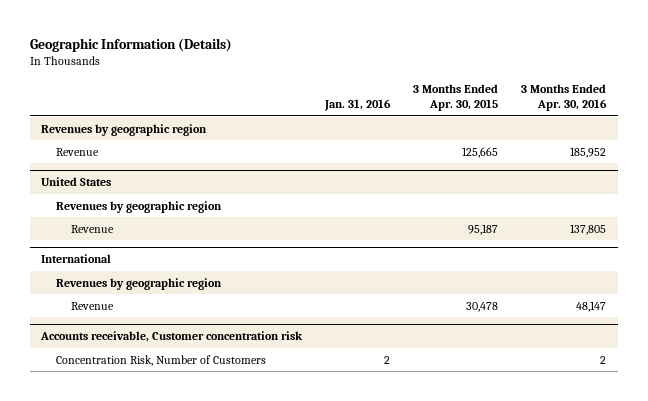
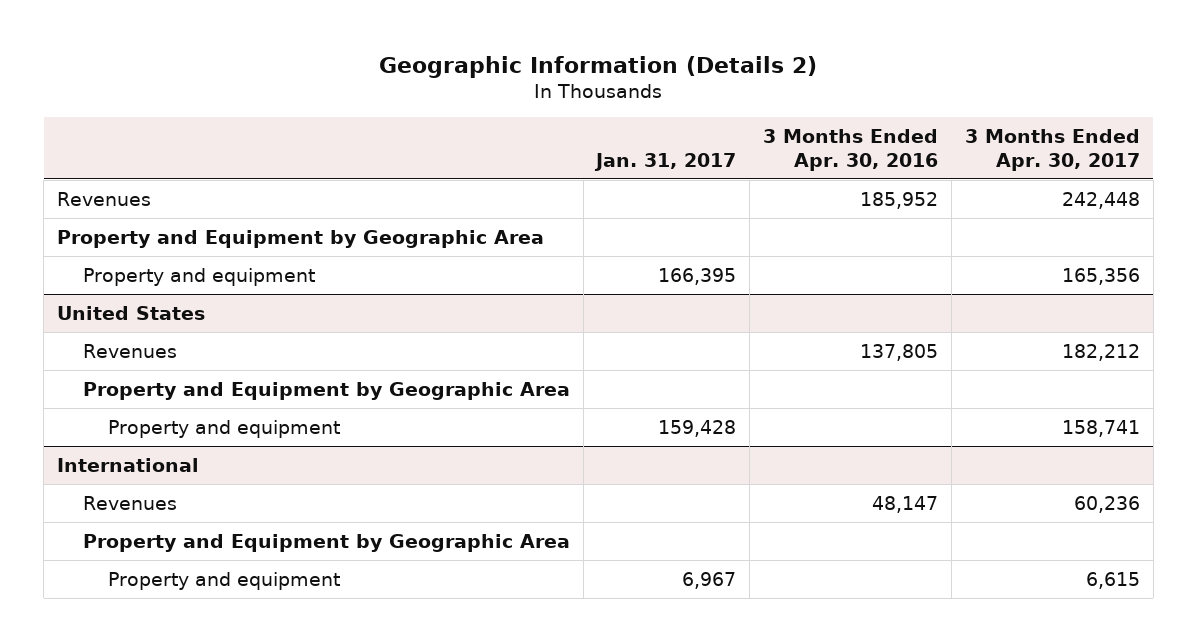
[29,37,232,52] Geographic Information (Details) -> [379,55,818,78] Geographic Information (Details 2)
[324,99,392,112] Jan. 31, 2016 -> none
[413,83,499,112] 3 Months Ended Apr. 30, 2015 -> none
none -> [594,152,737,171] Jan. 31, 2017
none -> [964,128,1140,171] 3 Months Ended Apr. 30, 2017
[41,123,208,136] Revenues by geographic region -> none
[56,147,100,156] Revenue -> [57,191,152,206] Revenues
none -> [57,229,545,248] Property and Equipment by Geographic Area
none -> [82,267,315,286] Property and equipment
[56,200,223,213] Revenues by geographic region -> none
[70,224,114,233] Revenue -> [82,343,177,358] Revenues
none -> [82,381,570,400] Property and Equipment by Geographic Area
none -> [108,419,341,438] Property and equipment
[56,277,223,290] Revenues by geographic region -> none
[40,331,304,343] Accounts receivable, Customer concentration risk -> none
[56,354,267,366] Concentration Risk, Number of Customers -> none
[70,301,114,310] Revenue -> [82,495,177,510] Revenues
none -> [82,533,570,552] Property and Equipment by Geographic Area
none -> [108,571,341,590] Property and equipment

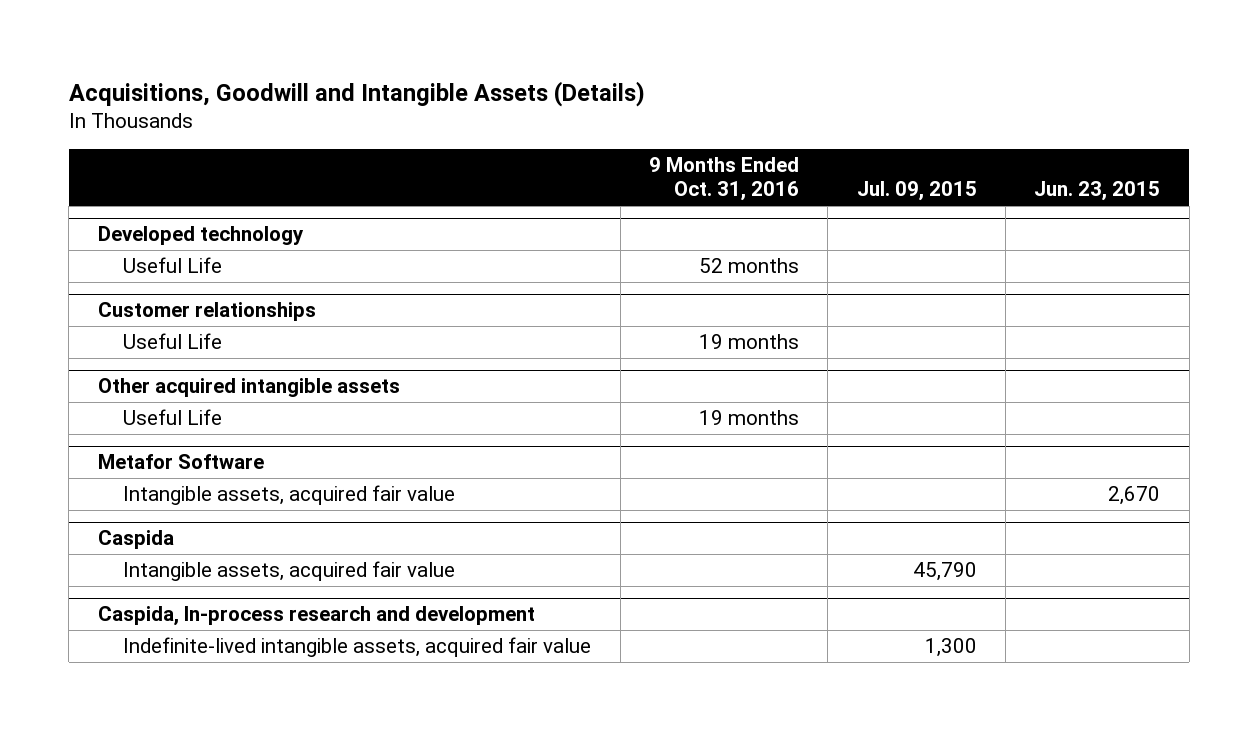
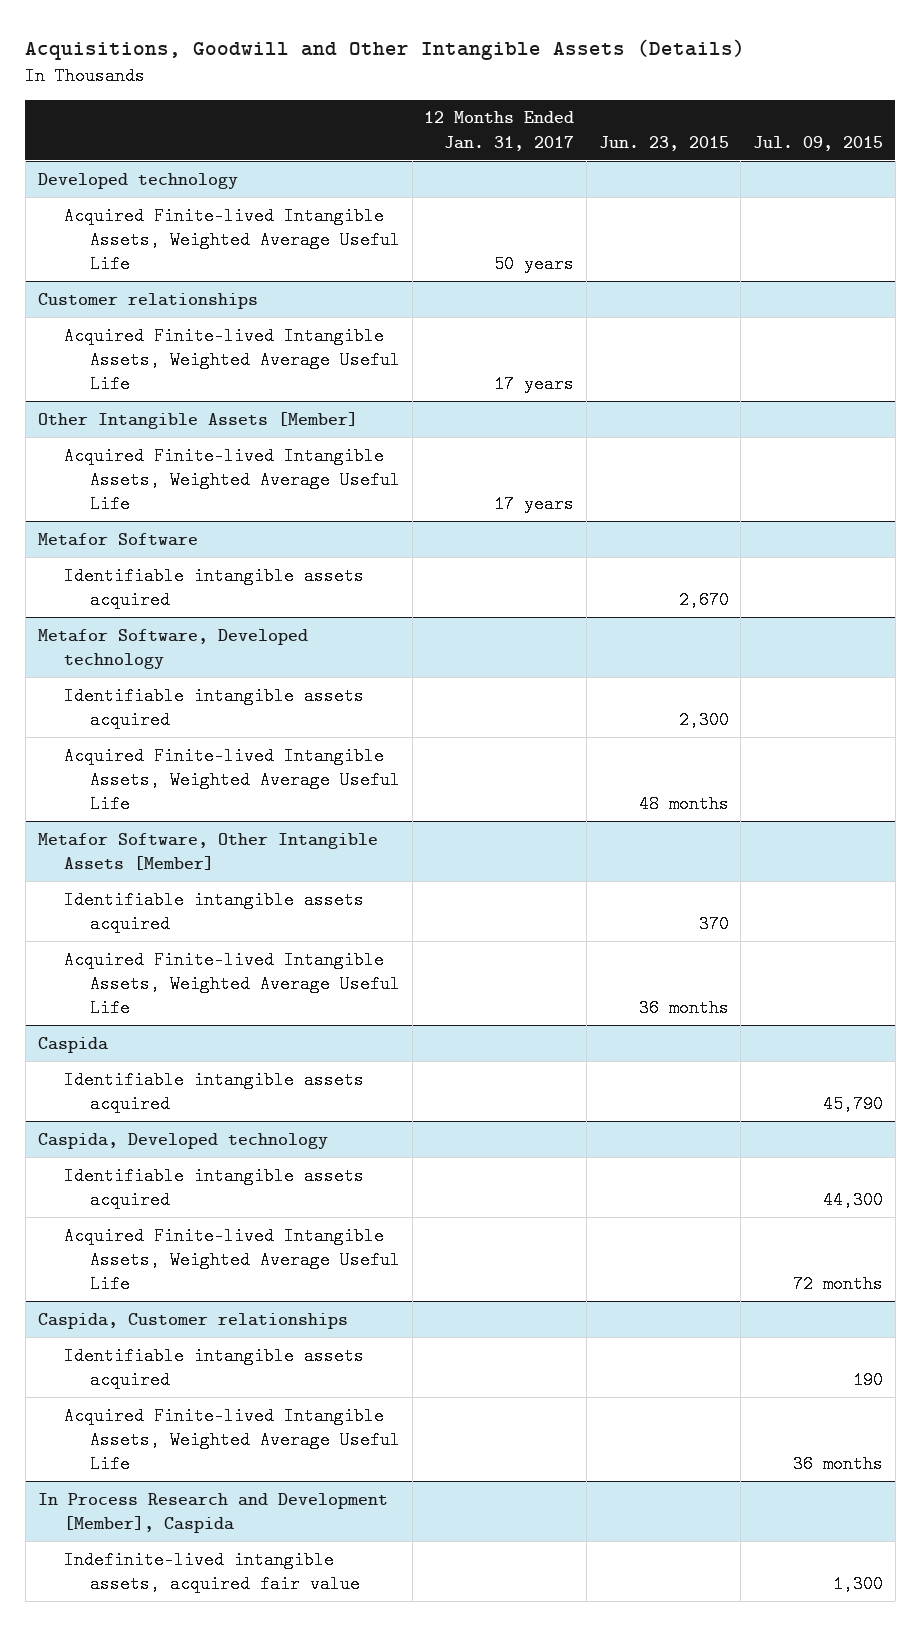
[68,80,645,107] Acquisitions, Goodwill and Intangible Assets (Details) -> [25,38,746,60] Acquisitions, Goodwill and Other Intangible Assets (Details)
[648,157,799,202] 9 Months Ended Oct. 31, 2016 -> none
none -> [424,111,575,151] 12 Months Ended Jan. 31, 2017
[123,257,223,274] Useful Life -> [63,206,401,274] Acquired Finite-lived Intangible Assets, Weighted Average Useful Life
[123,333,223,350] Useful Life -> [63,326,401,394] Acquired Finite-lived Intangible Assets, Weighted Average Useful Life
[97,378,400,398] Other acquired intangible assets -> [37,411,358,429] Other Intangible Assets [Member]
[123,409,223,426] Useful Life -> [63,446,401,514] Acquired Finite-lived Intangible Assets, Weighted Average Useful Life
[123,485,456,506] Intangible assets, acquired fair value -> [63,566,364,610] Identifiable intangible assets acquired
none -> [37,628,308,670] Metafor Software, Developed technology
none -> [63,686,364,730] Identifiable intangible assets acquired
none -> [63,746,401,814] Acquired Finite-lived Intangible Assets, Weighted Average Useful Life
none -> [37,832,378,871] Metafor Software, Other Intangible Assets [Member]
none -> [63,890,364,934] Identifiable intangible assets acquired
none -> [63,950,401,1018] Acquired Finite-lived Intangible Assets, Weighted Average Useful Life
[123,561,456,582] Intangible assets, acquired fair value -> [63,1070,364,1114] Identifiable intangible assets acquired
none -> [37,1132,328,1149] Caspida, Developed technology
none -> [63,1166,364,1210] Identifiable intangible assets acquired
none -> [63,1226,401,1294] Acquired Finite-lived Intangible Assets, Weighted Average Useful Life
none -> [37,1312,348,1329] Caspida, Customer relationships
none -> [63,1346,364,1390] Identifiable intangible assets acquired
none -> [63,1406,401,1474] Acquired Finite-lived Intangible Assets, Weighted Average Useful Life
[97,606,535,627] Caspida, In-process research and development -> [37,1492,388,1534] In Process Research and Development [Member], Caspida

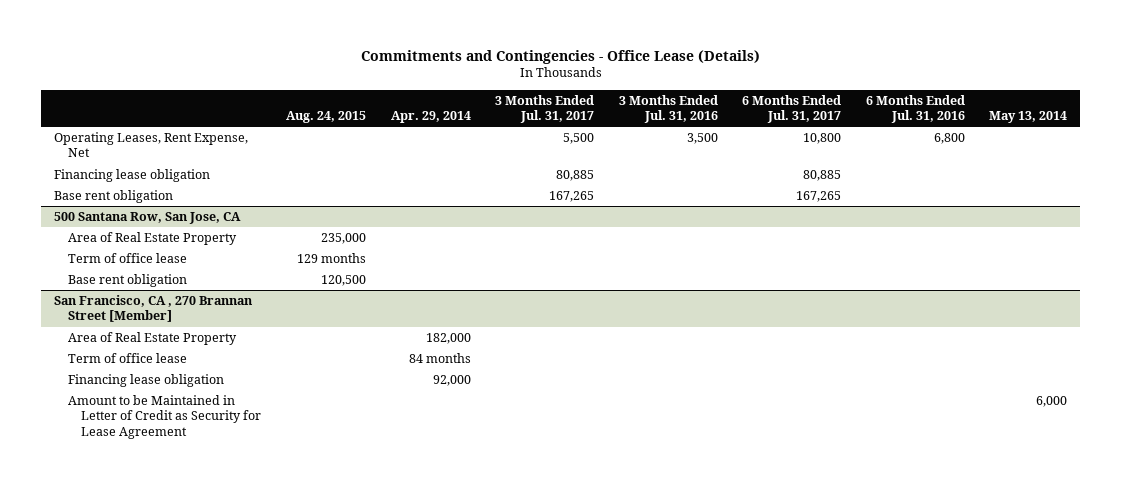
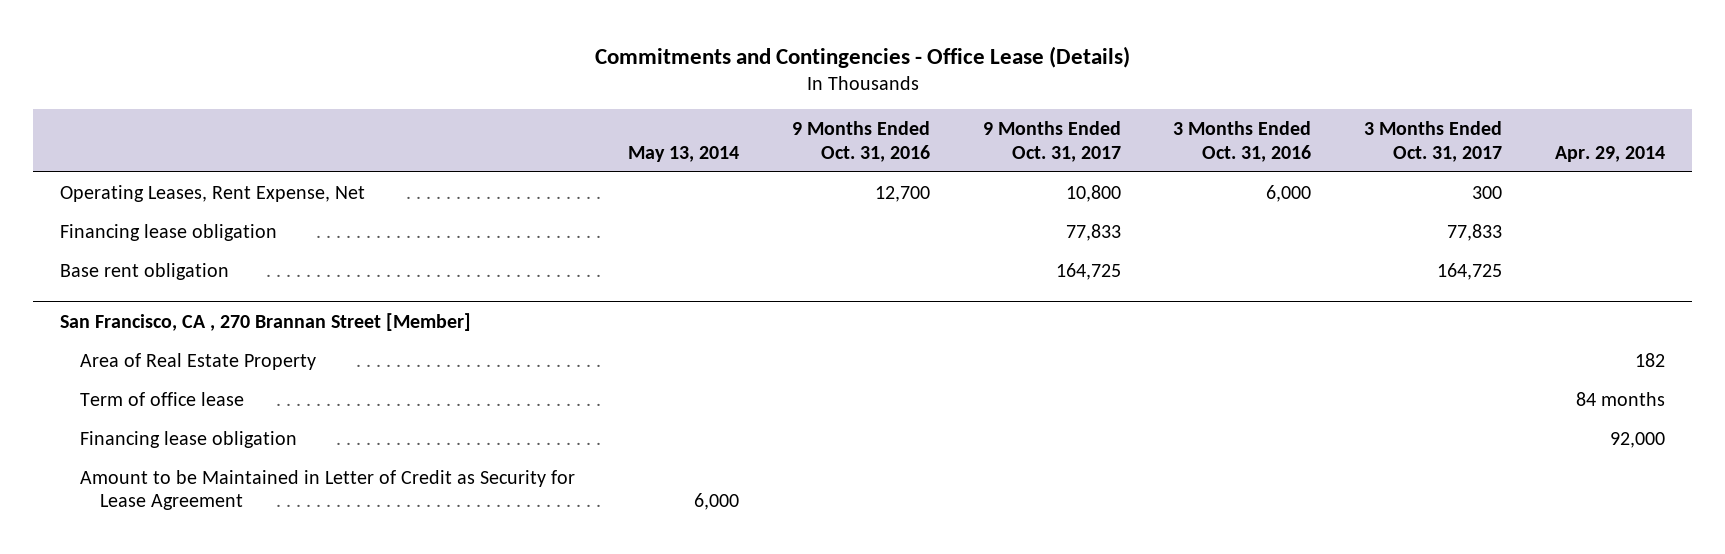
[285,111,366,124] Aug. 24, 2015 -> none
[495,94,595,124] 3 Months Ended Jul. 31, 2017 -> none
[618,94,718,124] 3 Months Ended Jul. 31, 2016 -> none
[742,94,842,124] 6 Months Ended Jul. 31, 2017 -> none
[865,94,965,124] 6 Months Ended Jul. 31, 2016 -> none
none -> [791,121,930,162] 9 Months Ended Oct. 31, 2016
none -> [982,121,1121,162] 9 Months Ended Oct. 31, 2017
none -> [1173,121,1312,162] 3 Months Ended Oct. 31, 2016
none -> [1364,121,1503,162] 3 Months Ended Oct. 31, 2017
[53,212,241,225] 500 Santana Row, San Jose, CA -> none
[67,232,237,246] Area of Real Estate Property -> none
[67,253,187,264] Term of office lease -> none
[67,274,187,288] Base rent obligation -> none
[425,333,471,345] 182,000 -> [1635,352,1666,367] 182

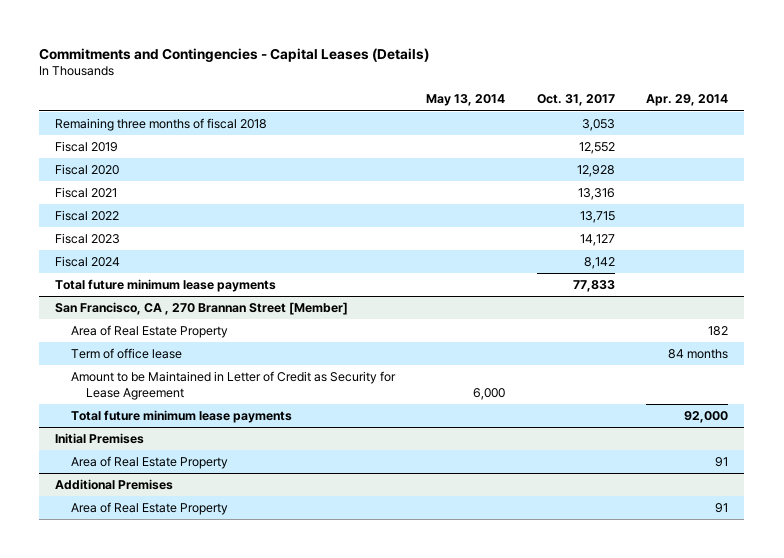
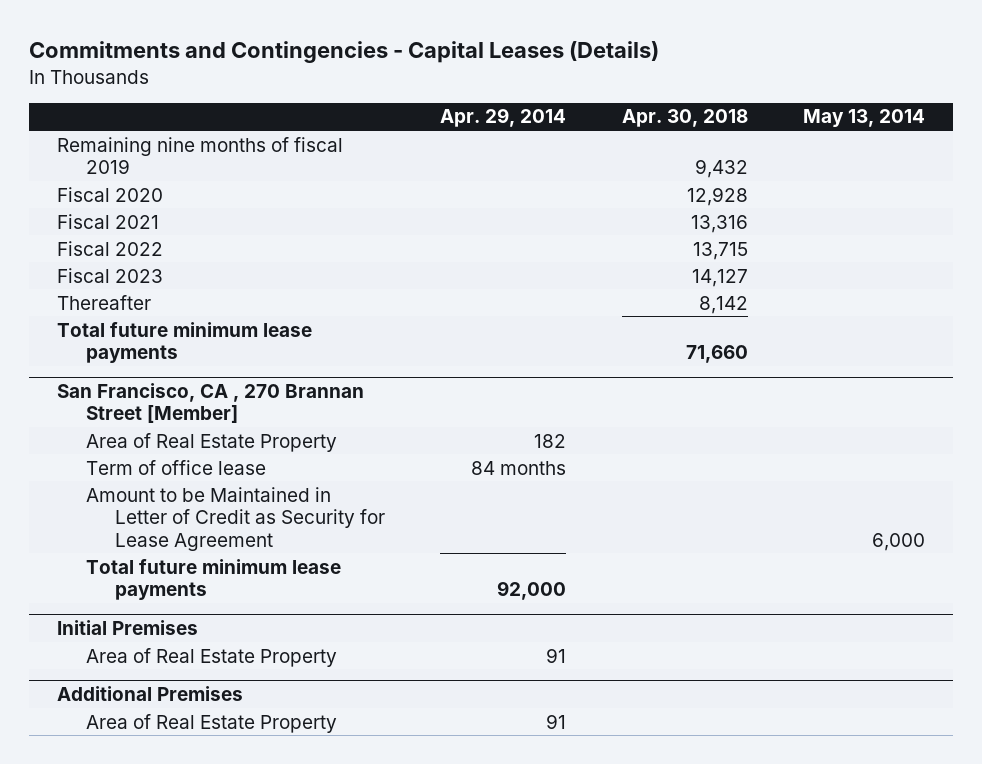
[536,94,615,107] Oct. 31, 2017 -> none
none -> [621,109,748,128] Apr. 30, 2018
[55,140,119,152] Fiscal 2019 -> none
[55,117,268,131] Remaining three months of fiscal 2018 -> [56,136,343,175] Remaining nine months of fiscal 2019
[55,255,121,267] Fiscal 2024 -> [56,294,151,310] Thereafter

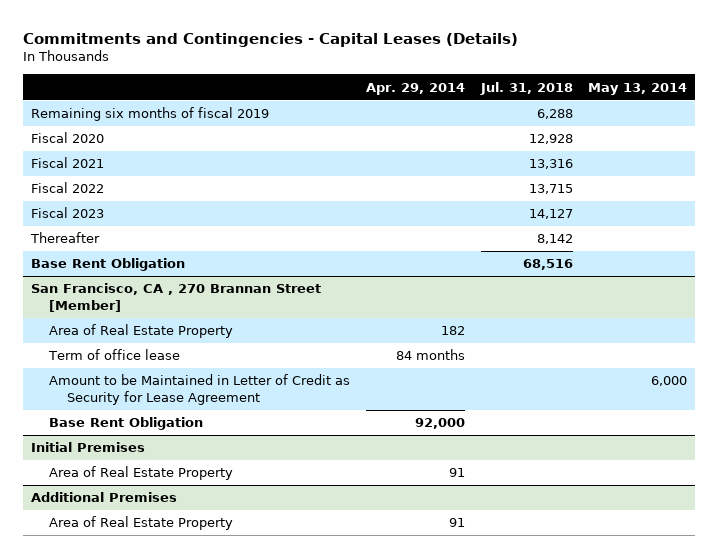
[621,109,748,128] Apr. 30, 2018 -> none
none -> [479,81,573,95] Jul. 31, 2018
[56,136,343,175] Remaining nine months of fiscal 2019 -> [31,107,270,122] Remaining six months of fiscal 2019
[56,321,312,364] Total future minimum lease payments -> [31,258,186,272] Base Rent Obligation
[85,558,341,601] Total future minimum lease payments -> [49,417,204,431] Base Rent Obligation

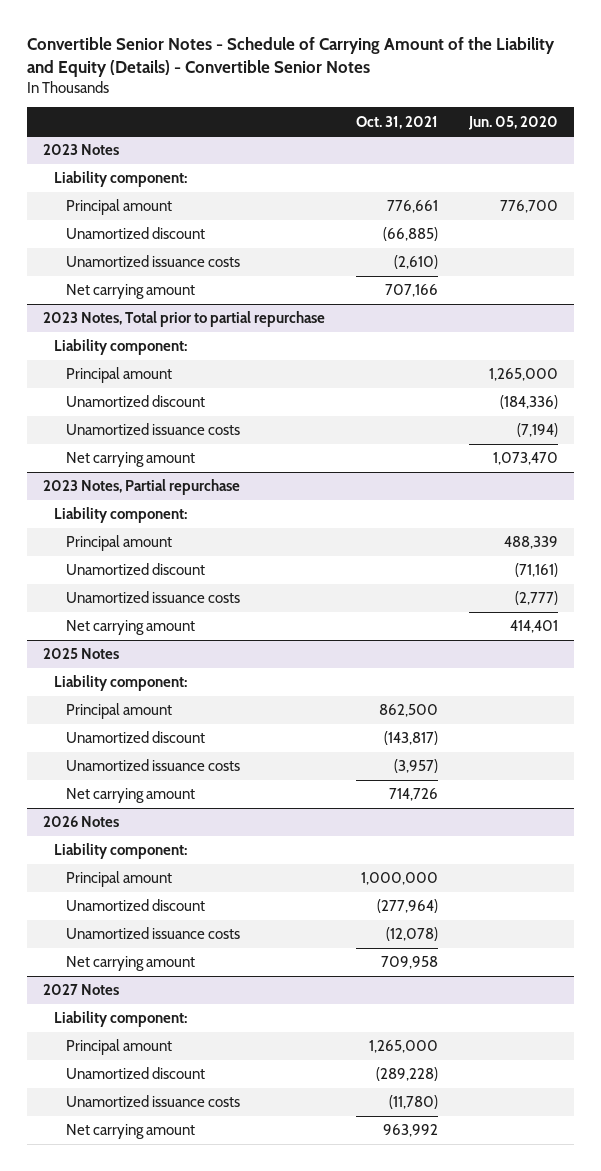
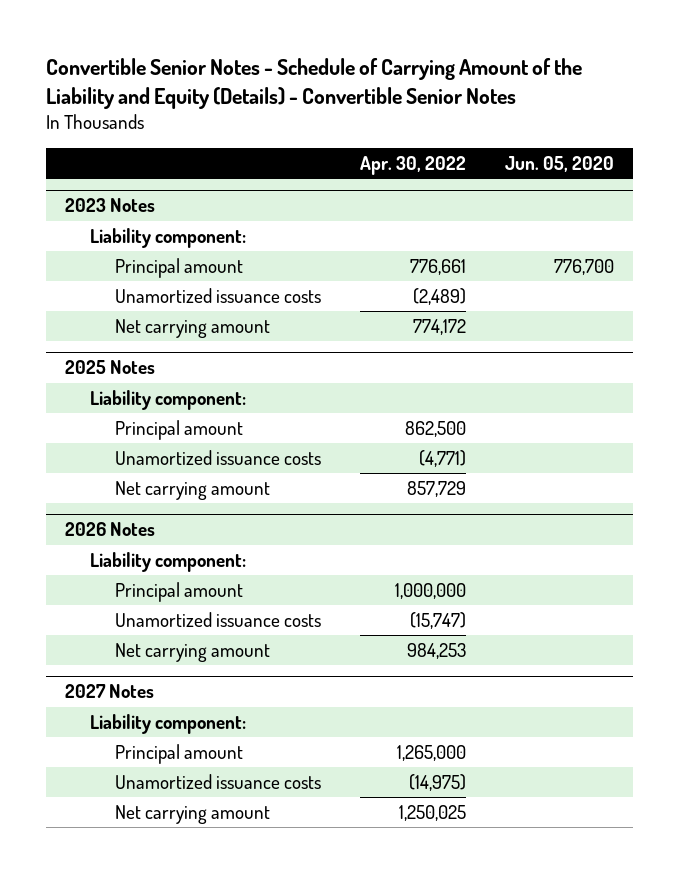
[356,115,439,129] Oct. 31, 2021 -> none
none -> [359,156,466,176] Apr. 30, 2022
[66,227,206,240] Unamortized discount -> none
[42,311,325,328] 2023 Notes, Total prior to partial repurchase -> none
[54,339,188,356] Liability component: -> none
[66,367,173,384] Principal amount -> none
[66,395,206,408] Unamortized discount -> none
[66,423,241,436] Unamortized issuance costs -> none
[66,452,196,468] Net carrying amount -> none
[42,479,240,496] 2023 Notes, Partial repurchase -> none
[54,507,188,524] Liability component: -> none
[66,535,173,552] Principal amount -> none
[66,563,206,576] Unamortized discount -> none
[66,591,241,604] Unamortized issuance costs -> none
[66,620,196,636] Net carrying amount -> none
[66,731,206,744] Unamortized discount -> none
[66,899,206,912] Unamortized discount -> none
[66,1067,206,1080] Unamortized discount -> none

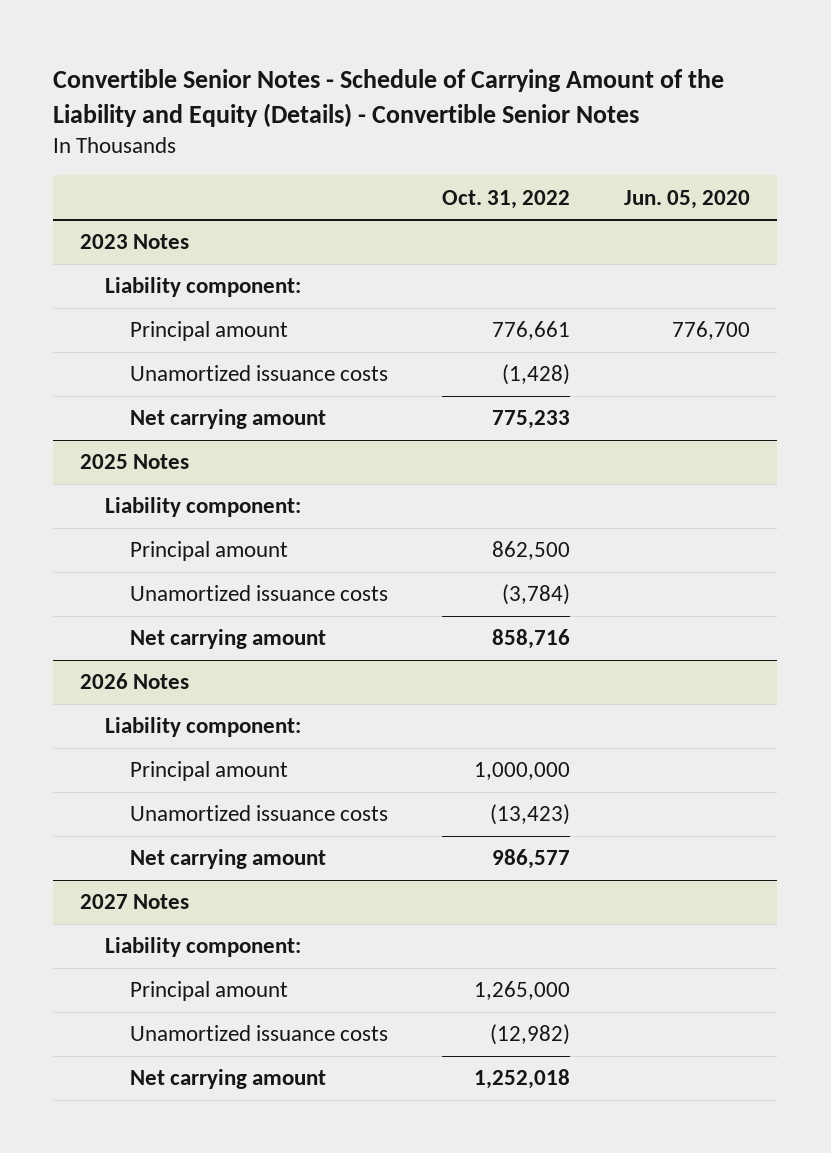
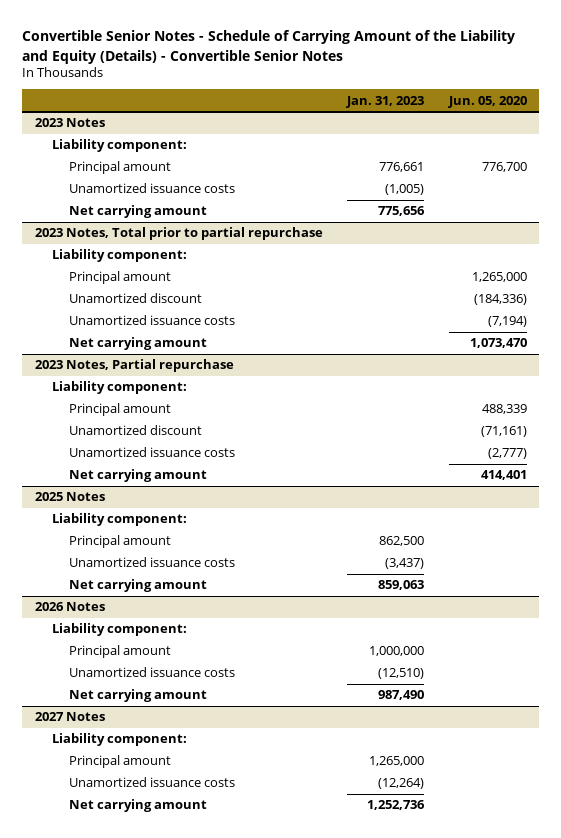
[442,189,571,209] Oct. 31, 2022 -> none
none -> [346,95,425,108] Jan. 31, 2023
none -> [34,227,323,241] 2023 Notes, Total prior to partial repurchase
none -> [51,249,187,263] Liability component:
none -> [68,271,171,285] Principal amount
none -> [68,293,202,304] Unamortized discount
none -> [68,315,235,326] Unamortized issuance costs
none -> [68,337,207,351] Net carrying amount
none -> [34,359,234,373] 2023 Notes, Partial repurchase
none -> [51,381,187,395] Liability component:
none -> [68,403,171,417] Principal amount
none -> [68,425,202,436] Unamortized discount
none -> [68,447,235,458] Unamortized issuance costs
none -> [68,469,207,483] Net carrying amount

